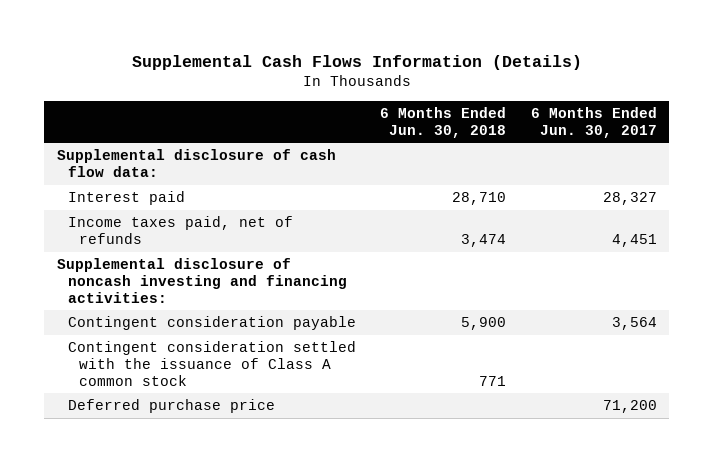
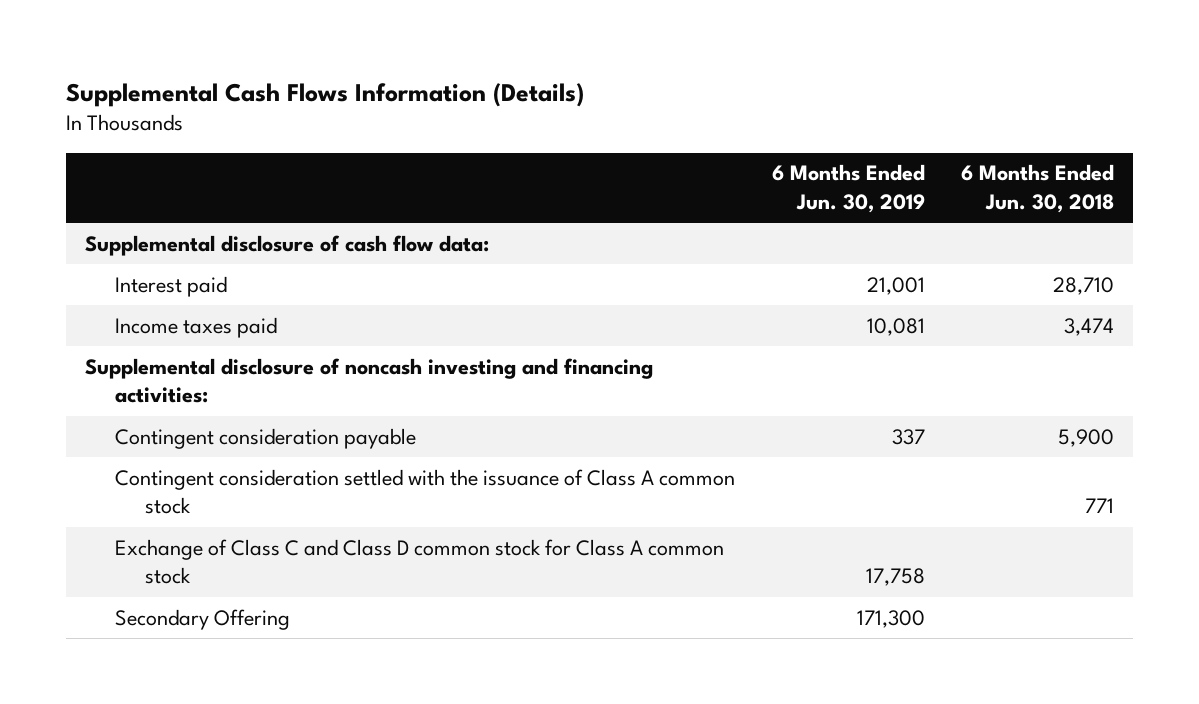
[531,107,658,138] 6 Months Ended Jun. 30, 2017 -> none
none -> [771,164,925,213] 6 Months Ended Jun. 30, 2019
[67,216,293,244] Income taxes paid, net of refunds -> [114,316,277,338] Income taxes paid
[67,399,275,414] Deferred purchase price -> none
none -> [114,538,724,585] Exchange of Class C and Class D common stock for Class A common stock
none -> [114,608,290,630] Secondary Offering

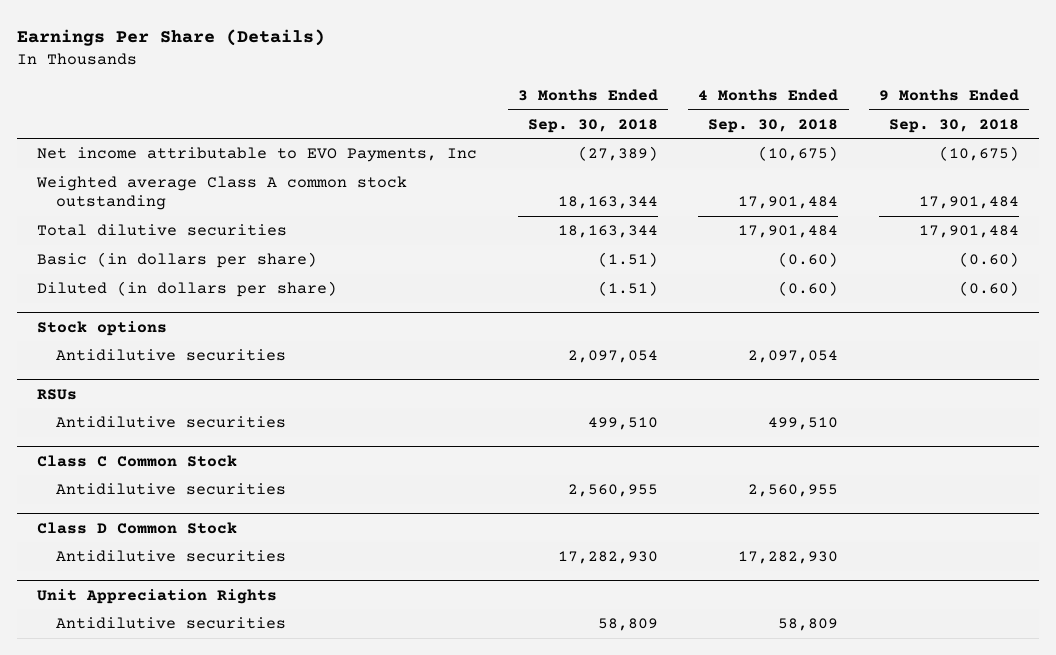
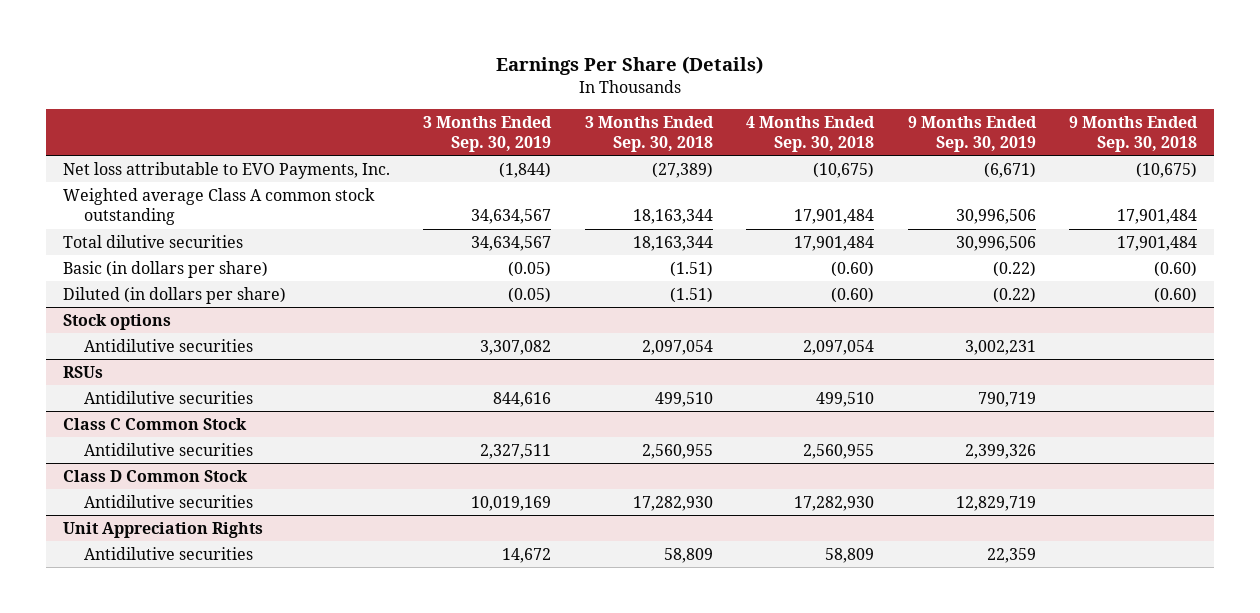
none -> [423,115,553,153] 3 Months Ended Sep. 30, 2019
none -> [907,115,1037,153] 9 Months Ended Sep. 30, 2019
[37,147,478,163] Net income attributable to EVO Payments, Inc -> [63,161,391,179] Net loss attributable to EVO Payments, Inc.

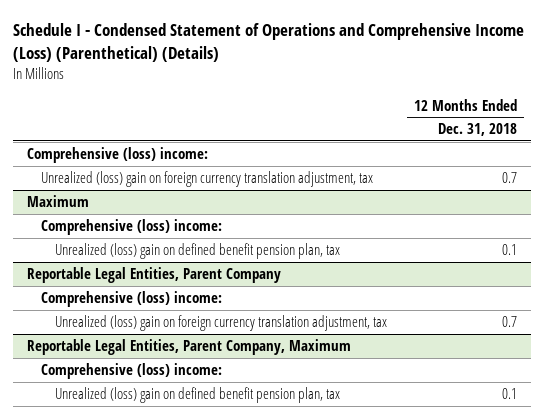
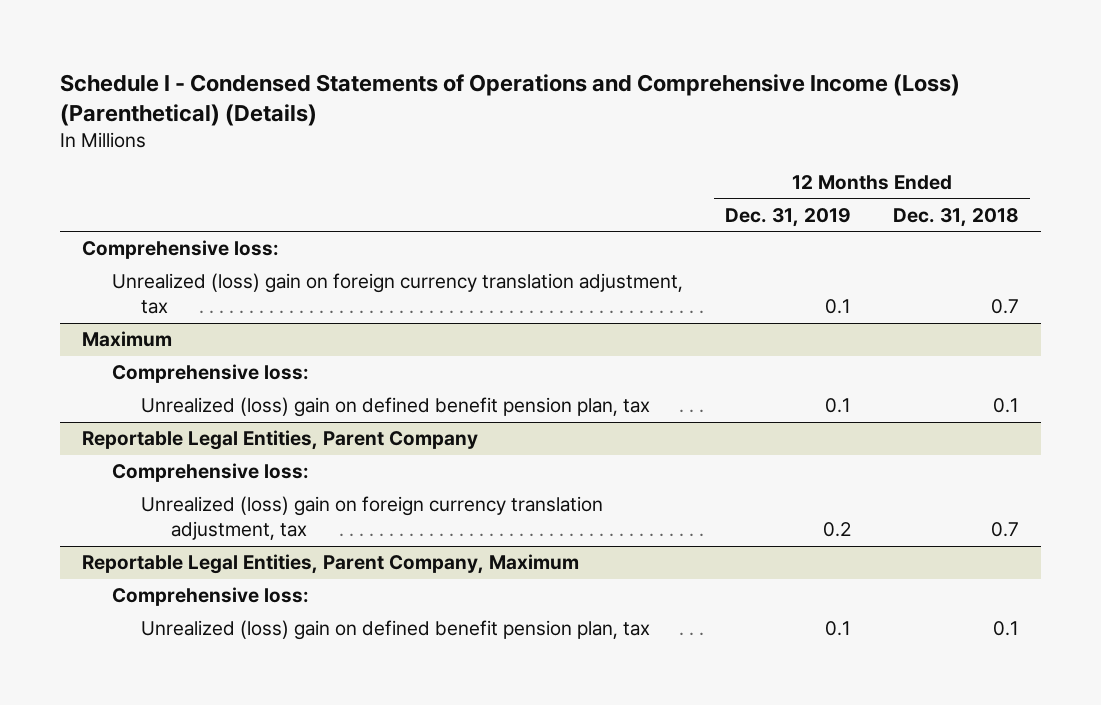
[13,22,525,62] Schedule I - Condensed Statement of Operations and Comprehensive Income (Loss) (Parenthetical) (Details) -> [60,73,961,126] Schedule I - Condensed Statements of Operations and Comprehensive Income (Loss) (Parenthetical) (Details)
none -> [724,208,851,228] Dec. 31, 2019
[26,147,208,164] Comprehensive (loss) income: -> [81,240,279,260] Comprehensive loss:
[40,219,222,236] Comprehensive (loss) income: -> [111,364,309,384] Comprehensive loss:
[40,291,222,308] Comprehensive (loss) income: -> [111,463,309,483] Comprehensive loss:
[40,363,222,380] Comprehensive (loss) income: -> [111,587,309,607] Comprehensive loss:

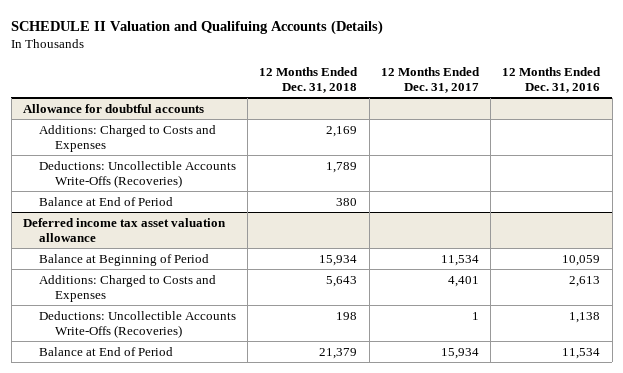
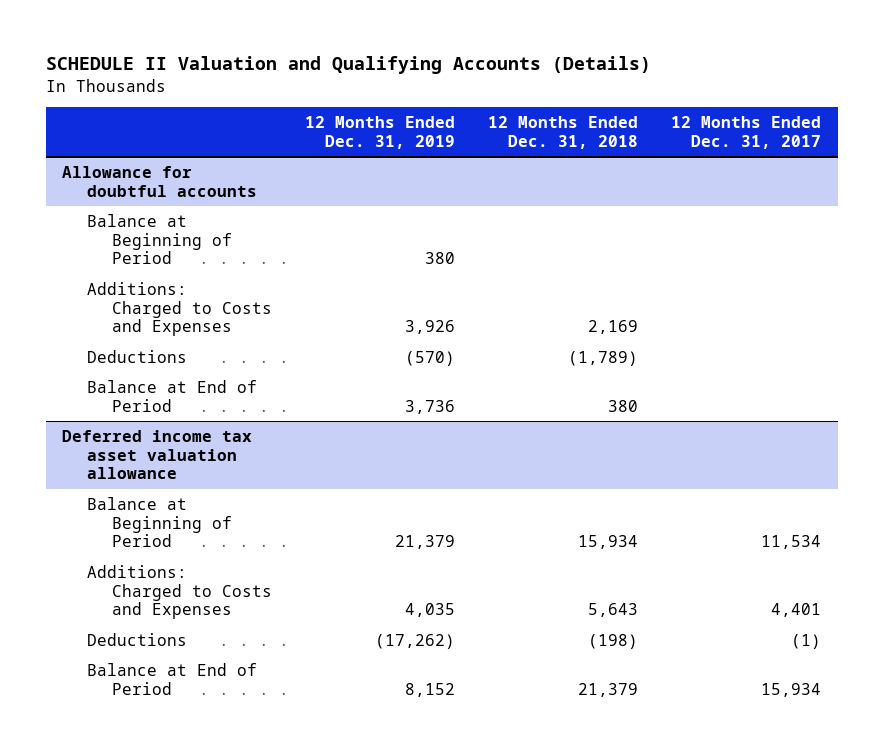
[11,19,384,35] SCHEDULE II Valuation and Qualifuing Accounts (Details) -> [45,56,651,75] SCHEDULE II Valuation and Qualifying Accounts (Details)
[502,66,602,94] 12 Months Ended Dec. 31, 2016 -> none
none -> [305,116,456,149] 12 Months Ended Dec. 31, 2019
none -> [87,213,233,265] Balance at Beginning of Period
[38,160,236,189] Deductions: Uncollectible Accounts Write-Offs (Recoveries) -> none
none -> [87,349,188,363] Deductions
[38,310,236,339] Deductions: Uncollectible Accounts Write-Offs (Recoveries) -> none
none -> [87,632,188,646] Deductions

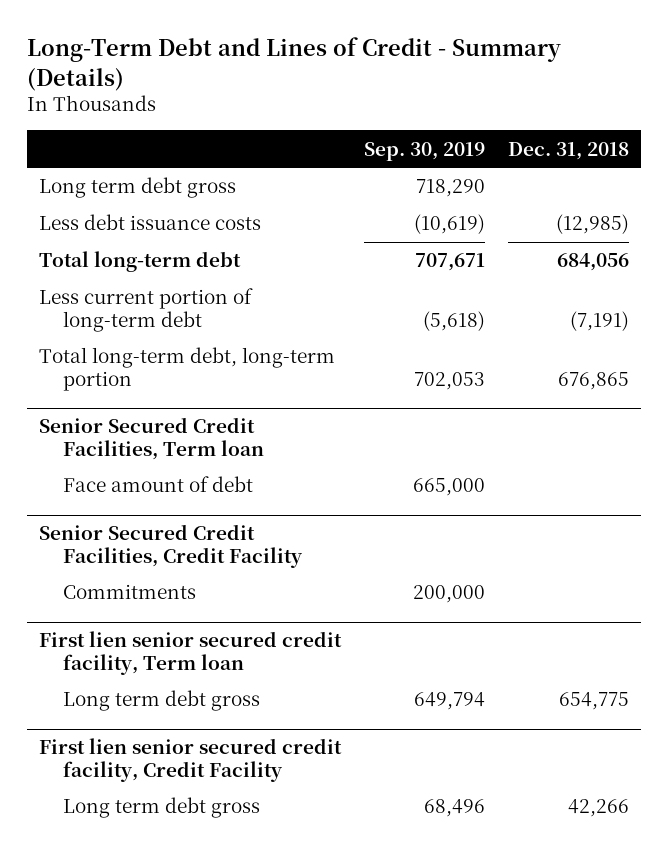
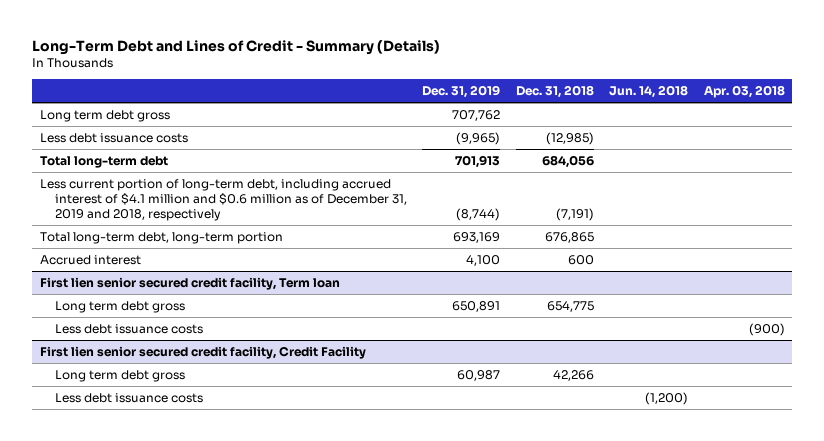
[363,141,485,161] Sep. 30, 2019 -> none
none -> [422,85,501,99] Dec. 31, 2019
none -> [609,85,689,99] Jun. 14, 2018
none -> [703,85,785,99] Apr. 03, 2018
[38,288,253,332] Less current portion of long-term debt -> [39,178,408,221] Less current portion of long-term debt, including accrued interest of $4.1 million and $0.6 million as of December 31, 2019 and 2018, respectively
[38,417,265,461] Senior Secured Credit Facilities, Term loan -> none
[63,476,254,493] Face amount of debt -> none
[38,524,304,569] Senior Secured Credit Facilities, Credit Facility -> none
[63,584,197,600] Commitments -> none
none -> [39,254,141,265] Accrued interest
none -> [55,323,204,334] Less debt issuance costs
none -> [55,392,204,403] Less debt issuance costs

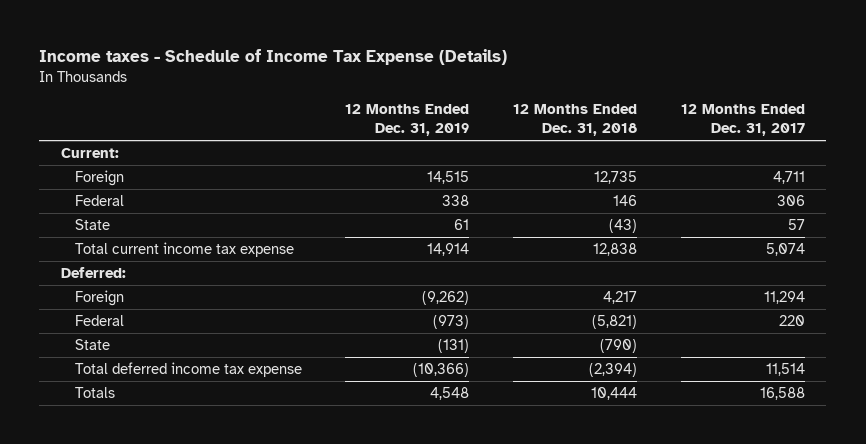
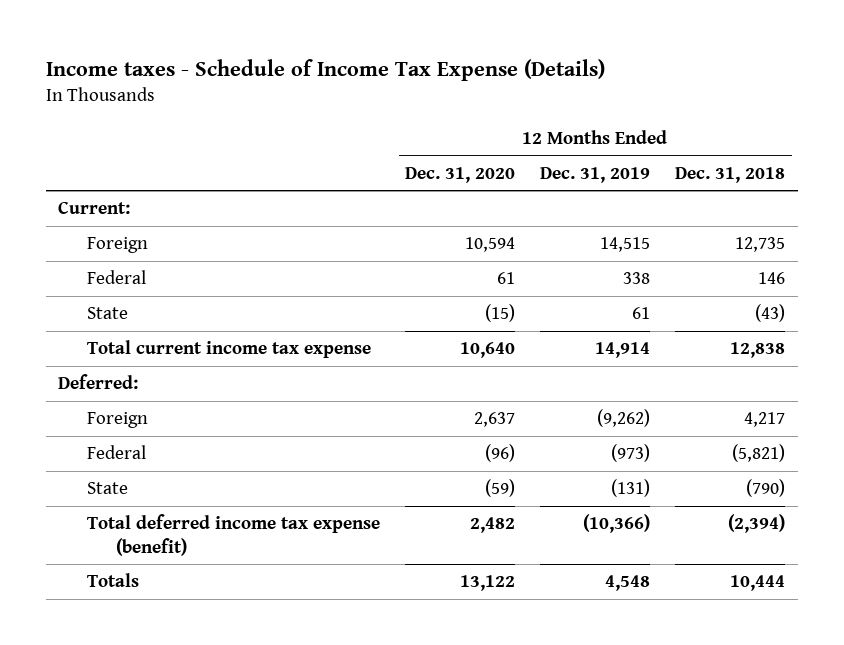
[680,103,805,137] 12 Months Ended Dec. 31, 2017 -> none
none -> [405,166,516,183] Dec. 31, 2020
[74,361,302,377] Total deferred income tax expense -> [87,514,381,557] Total deferred income tax expense (benefit)

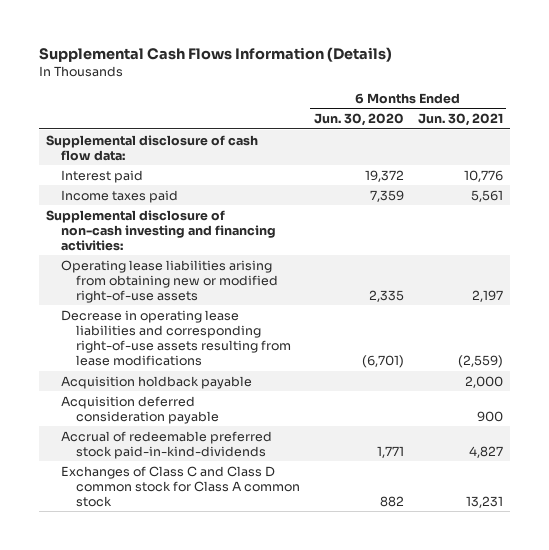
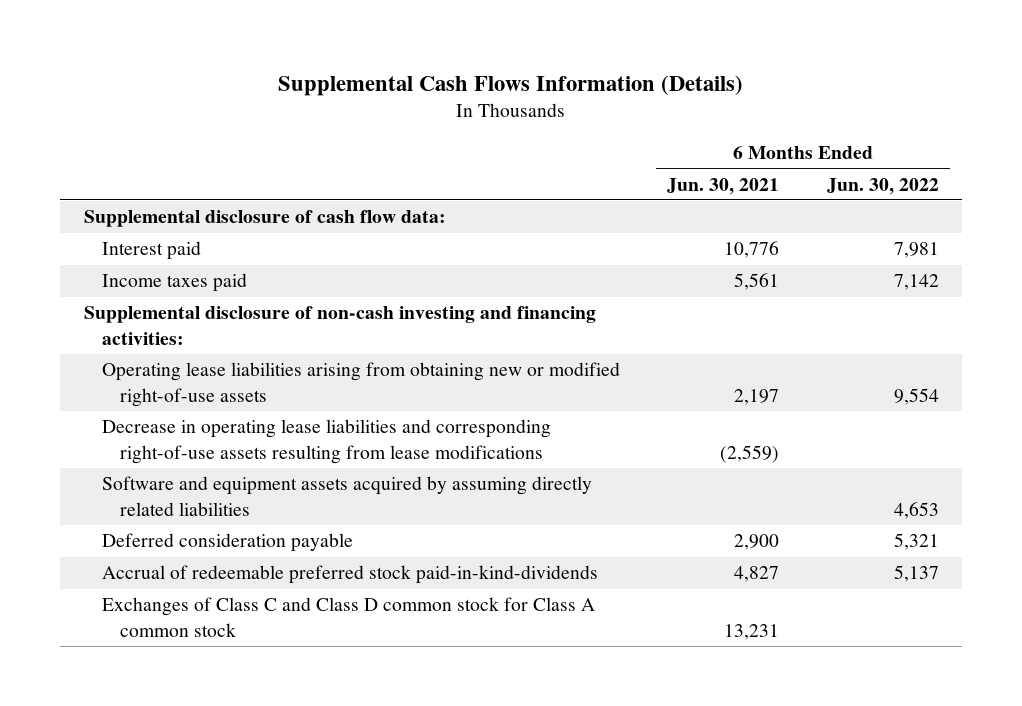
[313,113,404,127] Jun. 30, 2020 -> none
none -> [826,177,939,195] Jun. 30, 2022
[60,375,252,389] Acquisition holdback payable -> none
none -> [102,476,593,516] Software and equipment assets acquired by assuming directly related liabilities
[60,395,219,424] Acquisition deferred consideration payable -> [102,533,354,553] Deferred consideration payable
[476,410,503,422] 900 -> [734,534,780,551] 2,900

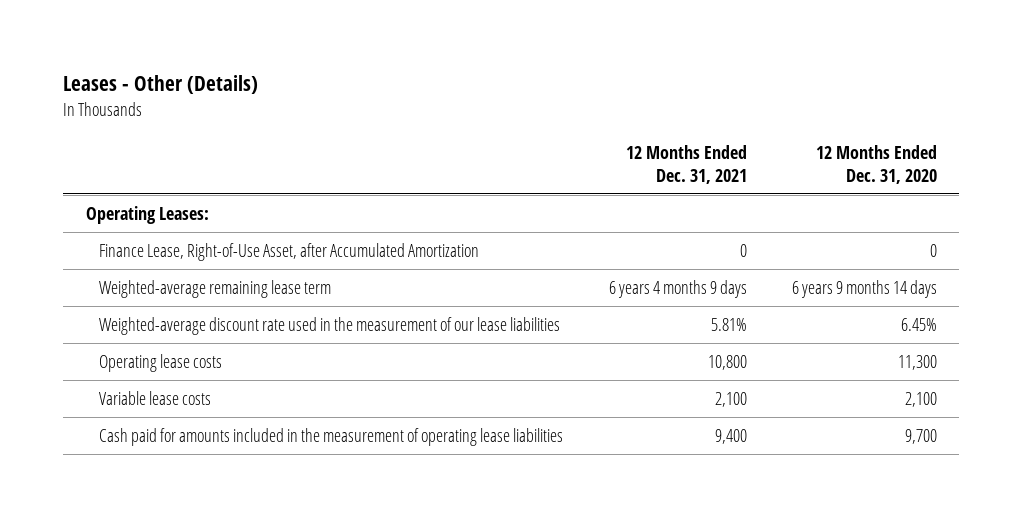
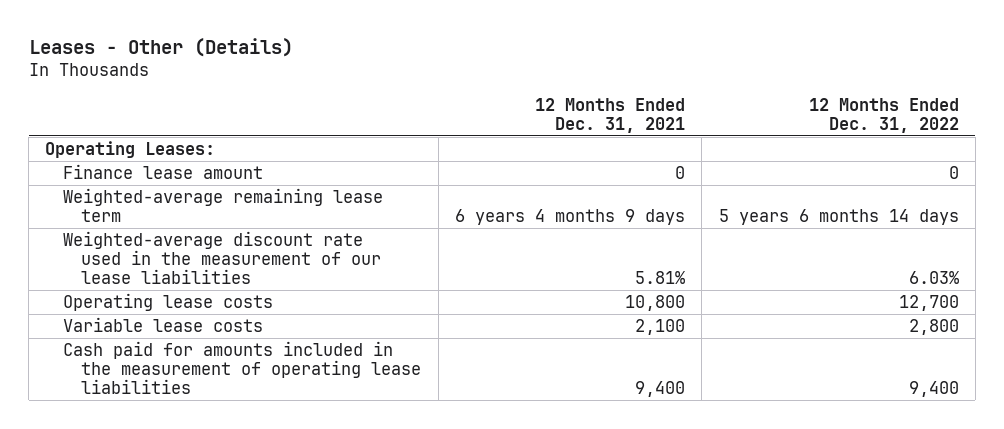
[815,144,937,184] 12 Months Ended Dec. 31, 2020 -> none
none -> [808,97,959,133] 12 Months Ended Dec. 31, 2022
[99,242,480,261] Finance Lease, Right-of-Use Asset, after Accumulated Amortization -> [63,164,264,180] Finance lease amount

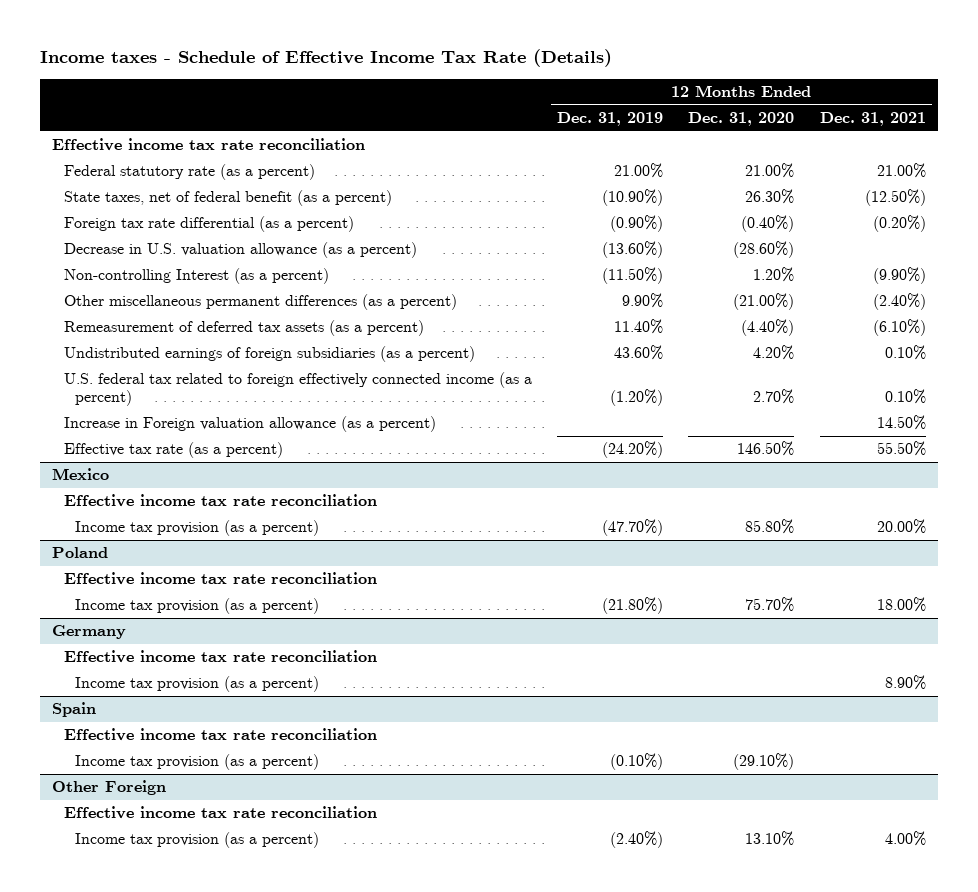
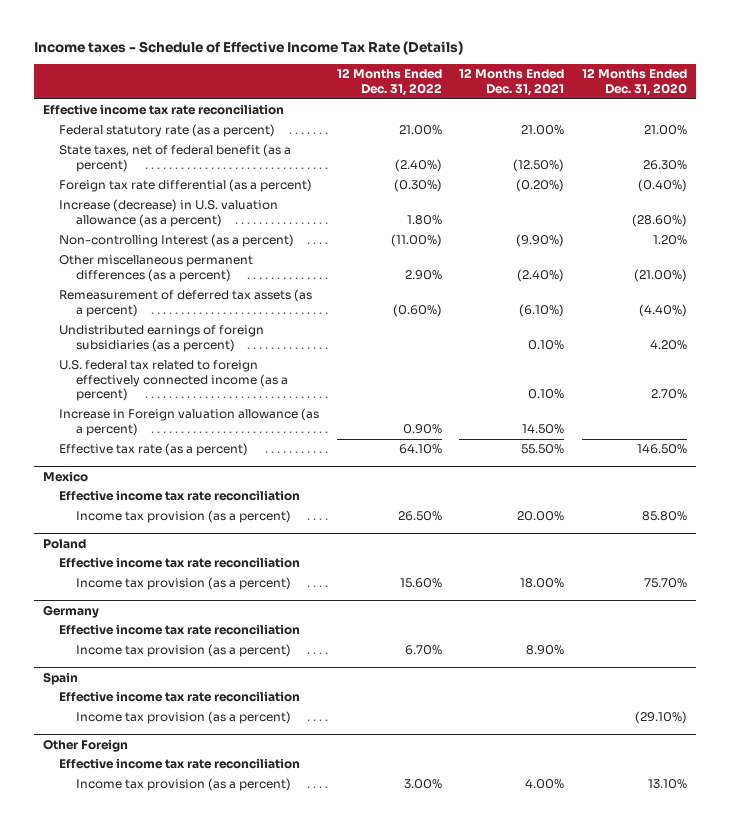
[557,111,664,126] Dec. 31, 2019 -> none
none -> [336,68,442,96] 12 Months Ended Dec. 31, 2022
[63,242,417,259] Decrease in U.S. valuation allowance (as a percent) -> [59,199,279,227] Increase (decrease) in U.S. valuation allowance (as a percent)

